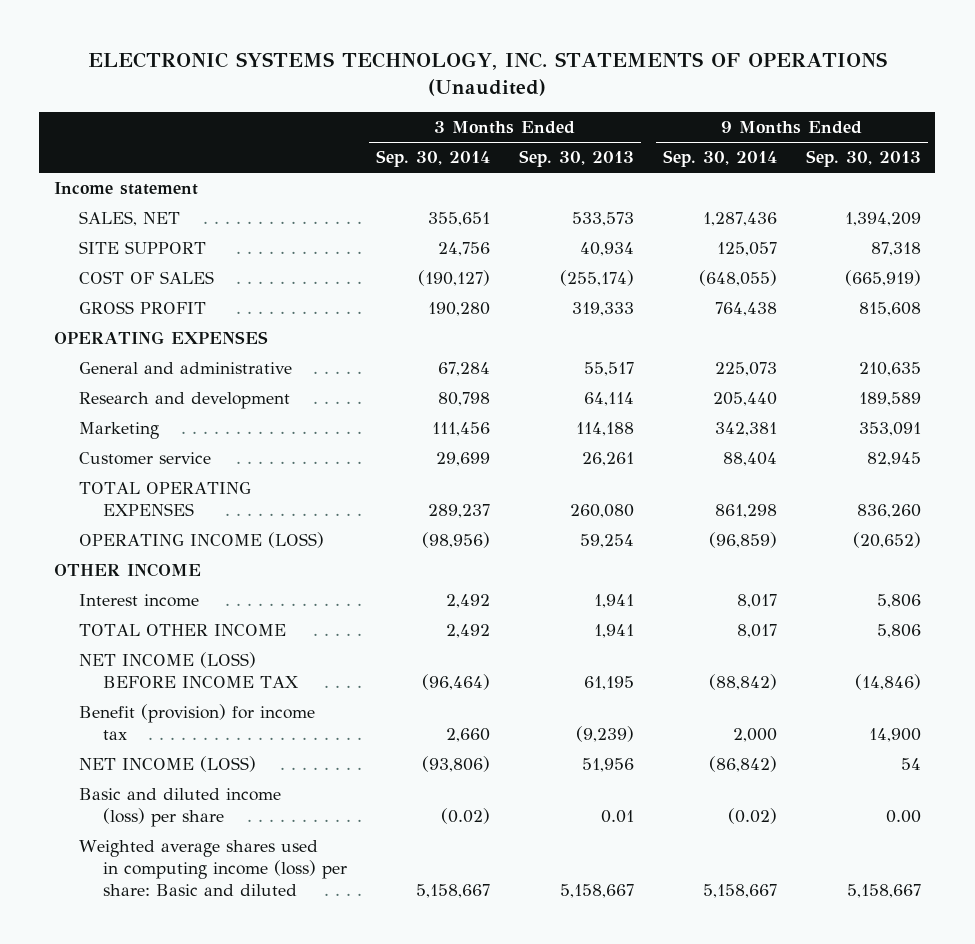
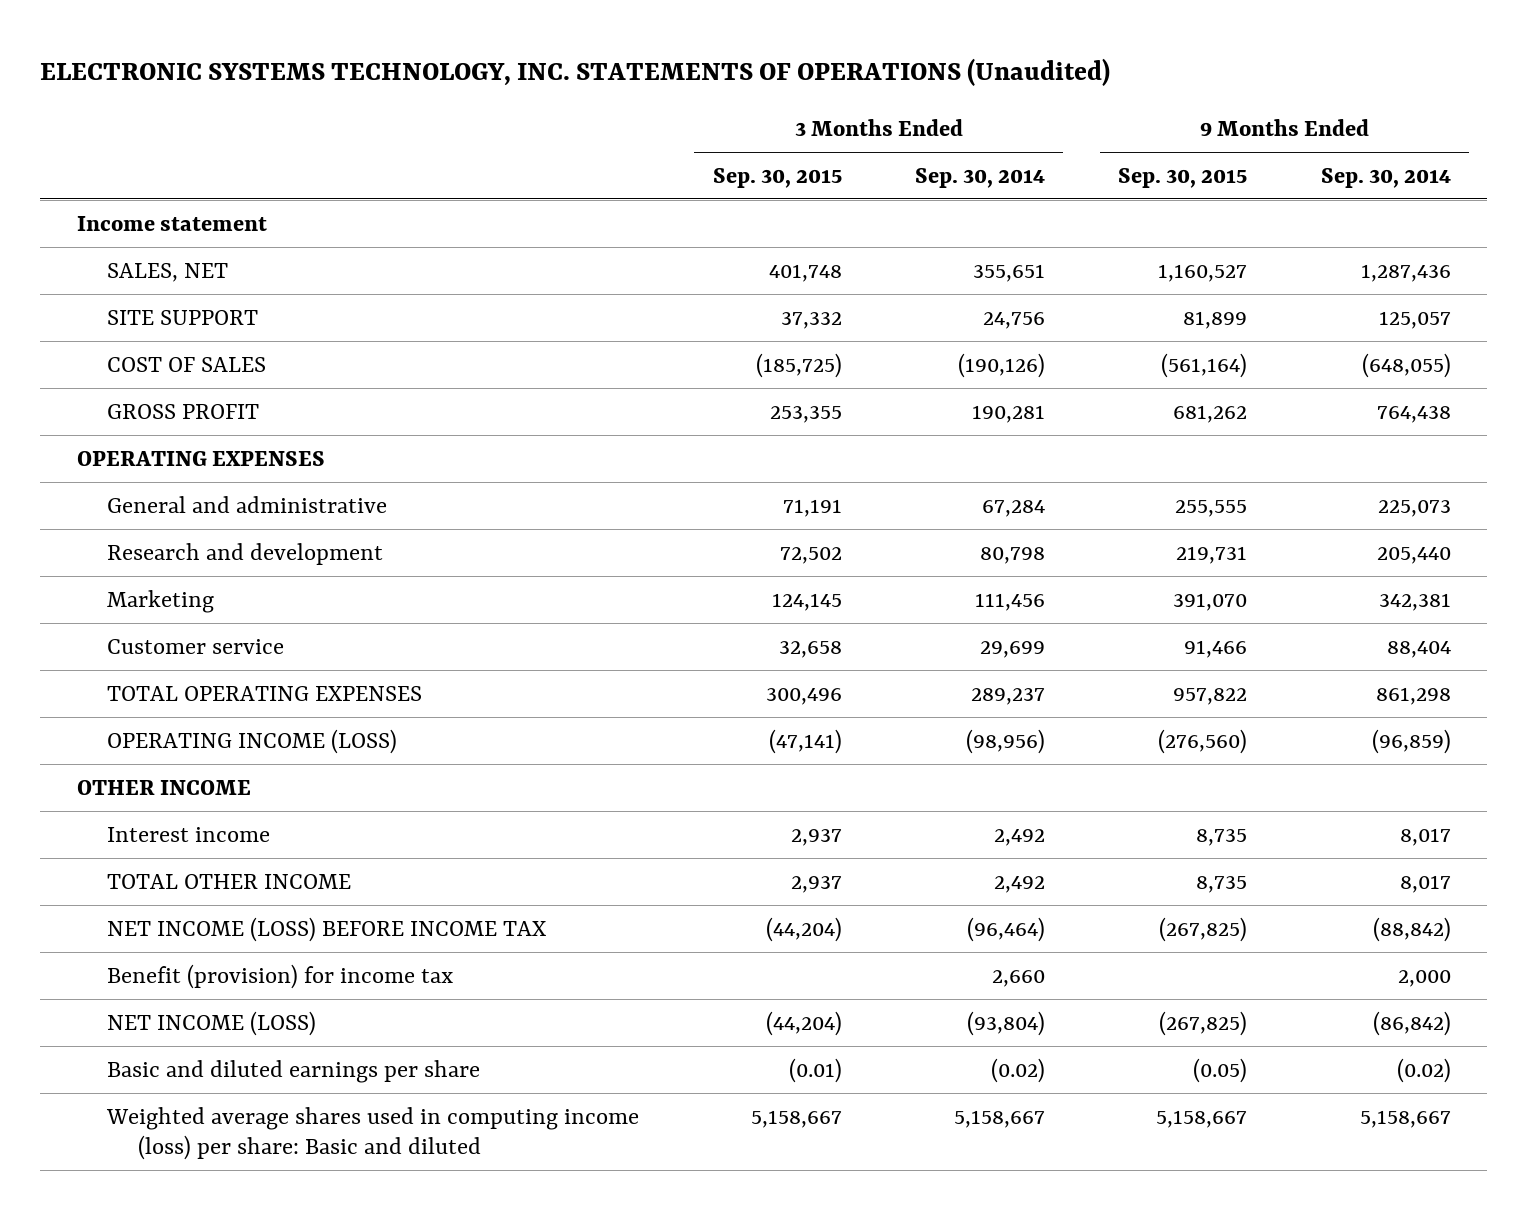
[519,150,635,168] Sep. 30, 2013 -> none
[805,150,921,168] Sep. 30, 2013 -> none
none -> [712,167,842,188] Sep. 30, 2015
none -> [1118,167,1248,188] Sep. 30, 2015
[418,270,491,287] (190,127) -> [958,352,1046,378] (190,126)
[428,302,491,317] 190,280 -> [972,404,1046,423] 190,281
[422,756,491,773] (93,806) -> [967,1010,1046,1036] (93,804)
[78,788,281,828] Basic and diluted income (loss) per share -> [107,1059,481,1083] Basic and diluted earnings per share

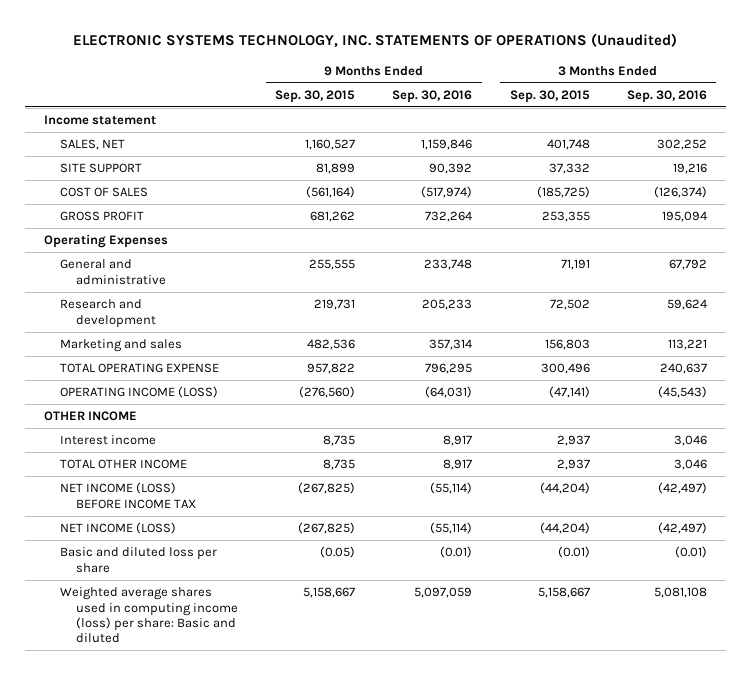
[915,167,1046,188] Sep. 30, 2014 -> none
[1320,167,1451,188] Sep. 30, 2014 -> none
none -> [392,89,473,103] Sep. 30, 2016
none -> [627,89,708,103] Sep. 30, 2016
[77,450,326,466] OPERATING EXPENSES -> [43,234,168,249] Operating Expenses
[107,638,285,654] Customer service -> none
[107,589,215,613] Marketing -> [59,339,182,353] Marketing and sales
[771,592,842,611] 124,145 -> [544,339,590,351] 156,803
[1173,592,1248,611] 391,070 -> [307,339,356,351] 482,536
[107,685,423,701] TOTAL OPERATING EXPENSES -> [59,363,219,374] TOTAL OPERATING EXPENSE
[107,963,454,989] Benefit (provision) for income tax -> none
[107,1059,481,1083] Basic and diluted earnings per share -> [59,547,217,573] Basic and diluted loss per share

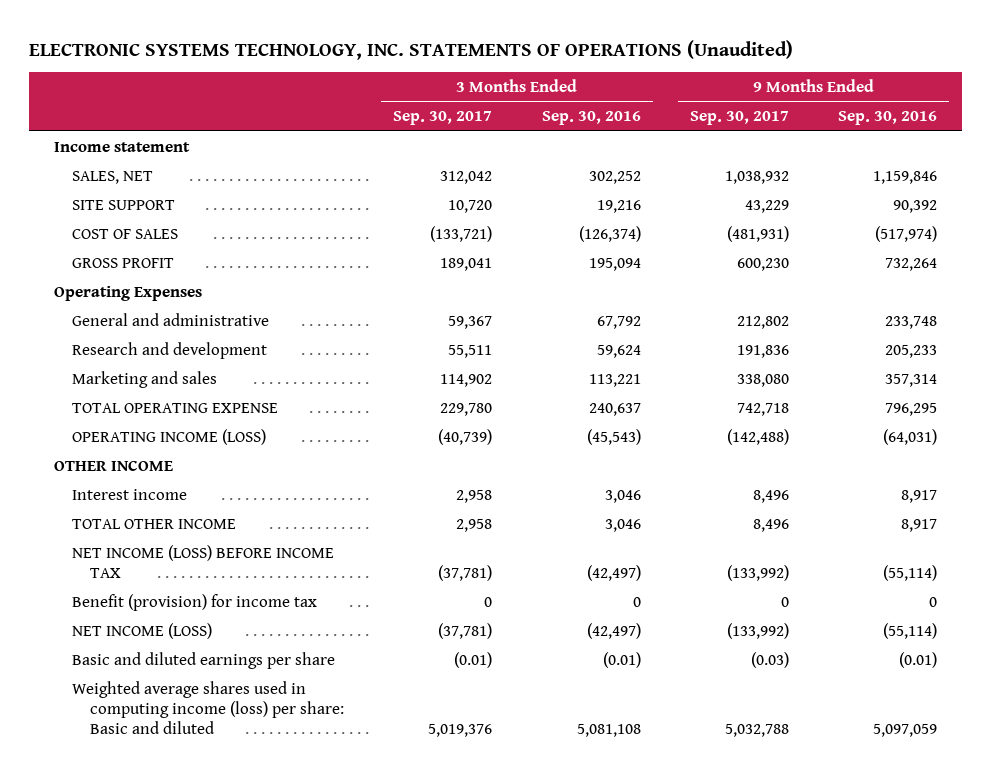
[275,89,356,103] Sep. 30, 2015 -> none
[509,89,590,103] Sep. 30, 2015 -> none
none -> [393,111,493,126] Sep. 30, 2017
none -> [689,111,789,126] Sep. 30, 2017
none -> [72,593,318,611] Benefit (provision) for income tax
[59,547,217,573] Basic and diluted loss per share -> [72,651,336,669] Basic and diluted earnings per share

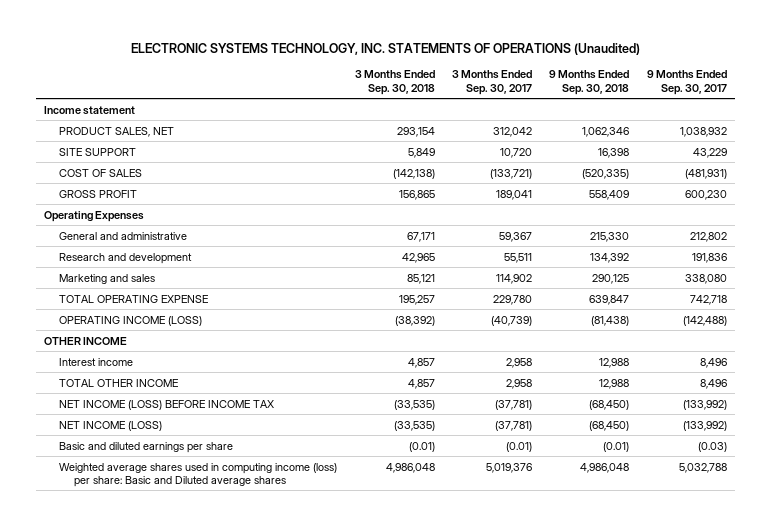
[541,111,641,126] Sep. 30, 2016 -> none
[838,111,938,126] Sep. 30, 2016 -> none
none -> [354,70,435,95] 3 Months Ended Sep. 30, 2018
none -> [549,70,630,95] 9 Months Ended Sep. 30, 2018
[72,170,154,184] SALES, NET -> [59,126,175,137] PRODUCT SALES, NET
[72,593,318,611] Benefit (provision) for income tax -> none
[72,680,345,735] Weighted average shares used in computing income (loss) per share: Basic and diluted -> [59,462,338,487] Weighted average shares used in computing income (loss) per share: Basic and Diluted average shares

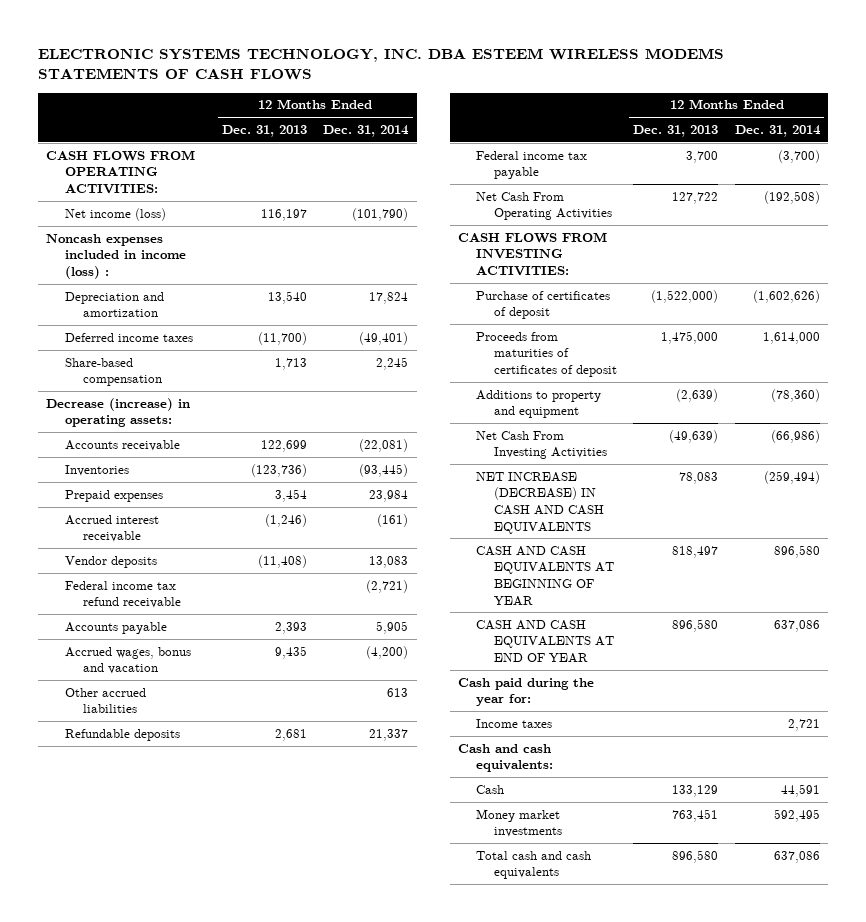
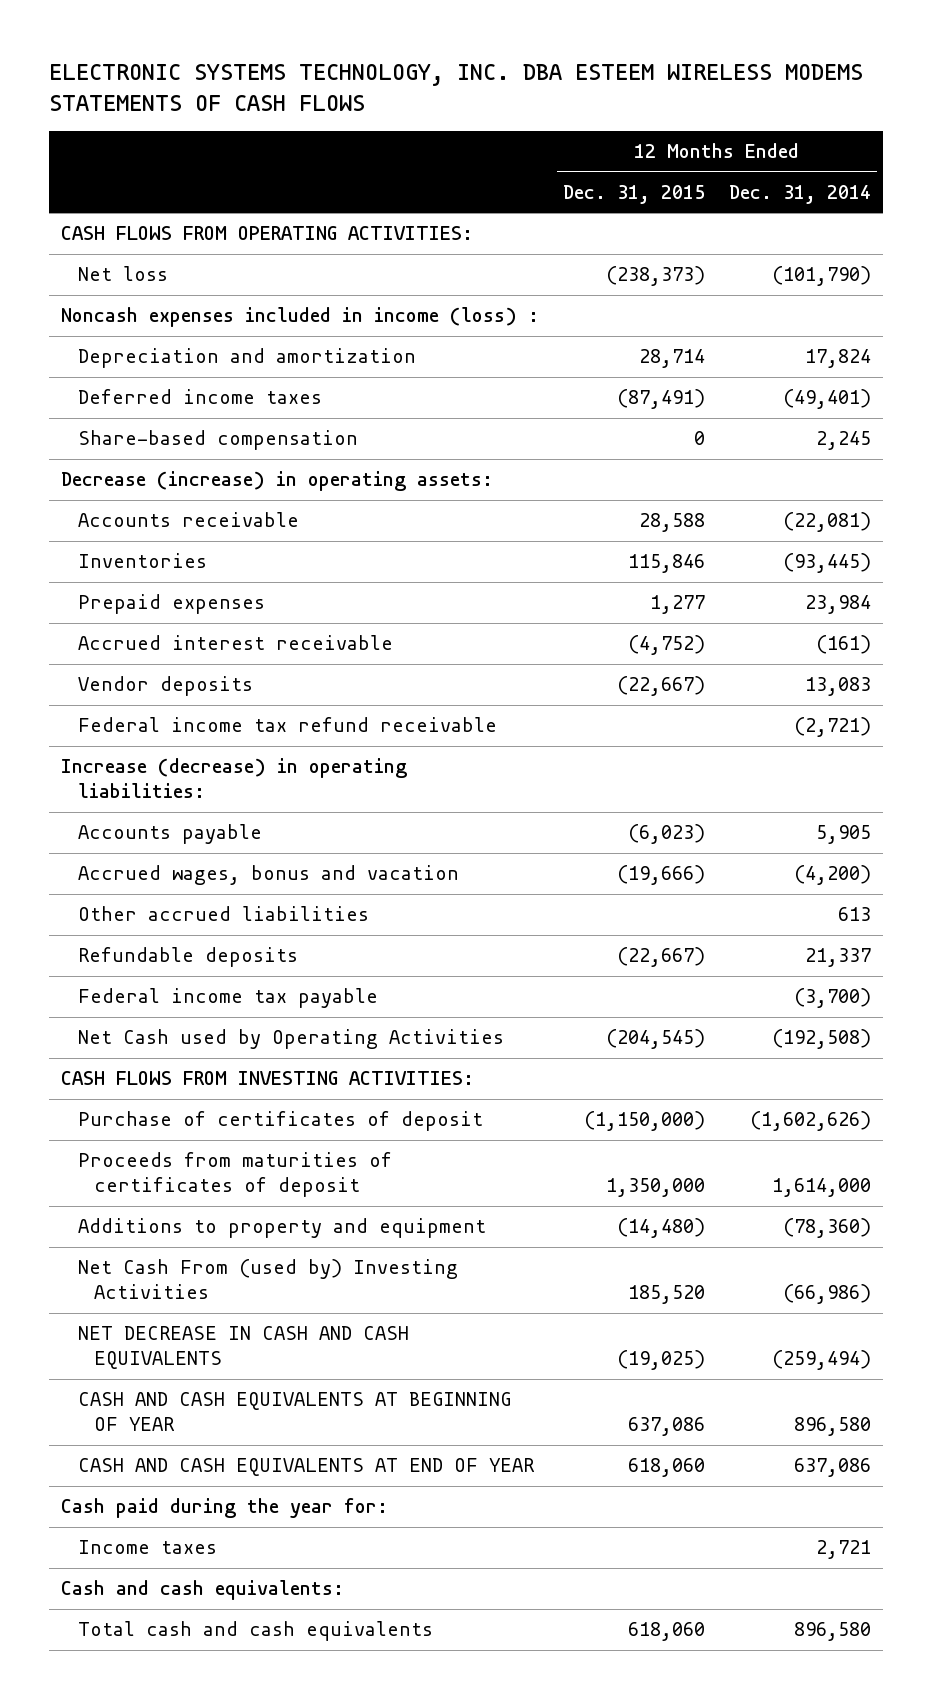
[222,124,308,137] Dec. 31, 2013 -> none
none -> [562,184,705,204] Dec. 31, 2015
[64,207,166,221] Net income (loss) -> [77,266,168,282] Net loss
none -> [60,758,407,799] Increase (decrease) in operating liabilities:
[475,191,613,221] Net Cash From Operating Activities -> [77,1029,504,1050] Net Cash used by Operating Activities
[475,430,608,460] Net Cash From Investing Activities -> [77,1259,458,1300] Net Cash From (used by) Investing Activities
[475,471,605,534] NET INCREASE (DECREASE) IN CASH AND CASH EQUIVALENTS -> [77,1326,409,1370] NET DECREASE IN CASH AND CASH EQUIVALENTS
[475,784,504,794] Cash -> none
[475,808,563,838] Money market investments -> none
[773,850,820,863] 637,086 -> [793,1622,871,1642] 896,580

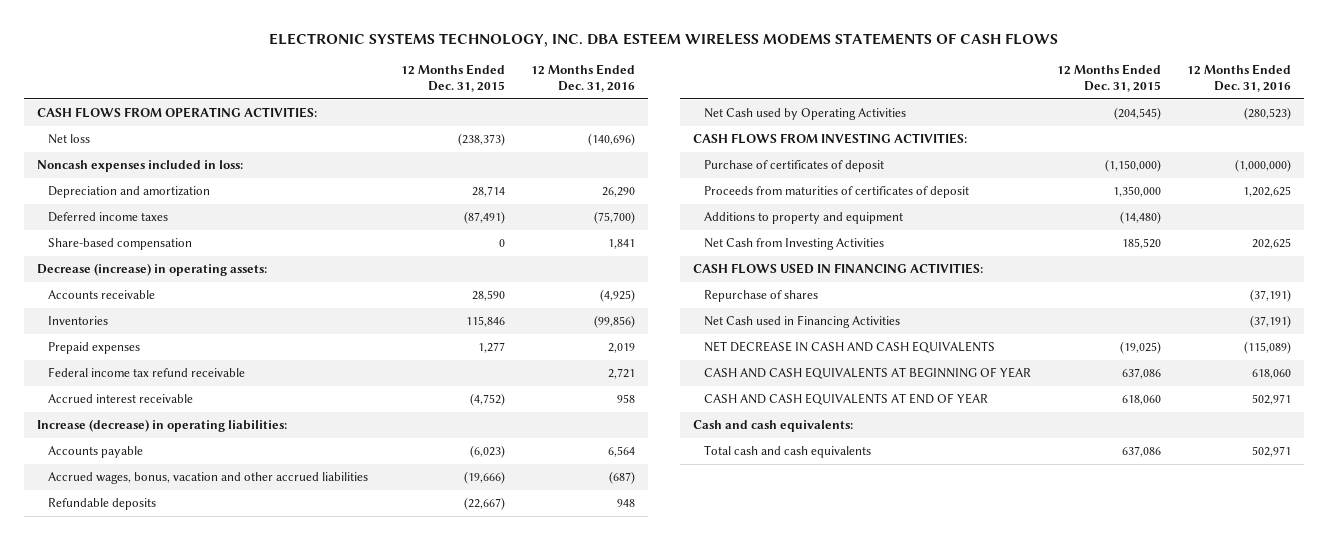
[728,184,871,204] Dec. 31, 2014 -> none
none -> [530,64,635,92] 12 Months Ended Dec. 31, 2016
[60,307,539,328] Noncash expenses included in income (loss) : -> [36,160,243,173] Noncash expenses included in loss:
[638,513,705,533] 28,588 -> [471,290,505,302] 28,590
[77,676,253,697] Vendor deposits -> none
[77,635,393,651] Accrued interest receivable -> [48,394,194,404] Accrued interest receivable
[77,906,369,922] Other accrued liabilities -> none
[77,865,459,886] Accrued wages, bonus and vacation -> [48,472,369,485] Accrued wages, bonus, vacation and other accrued liabilities
[77,988,378,1009] Federal income tax payable -> none
[77,1259,458,1300] Net Cash From (used by) Investing Activities -> [704,238,885,251] Net Cash from Investing Activities
none -> [693,263,984,275] CASH FLOWS USED IN FINANCING ACTIVITIES:
none -> [704,290,819,303] Repurchase of shares
none -> [704,315,901,329] Net Cash used in Financing Activities
[60,1498,388,1519] Cash paid during the year for: -> none
[77,1540,217,1555] Income taxes -> none
[627,1622,705,1642] 618,060 -> [1122,446,1162,458] 637,086

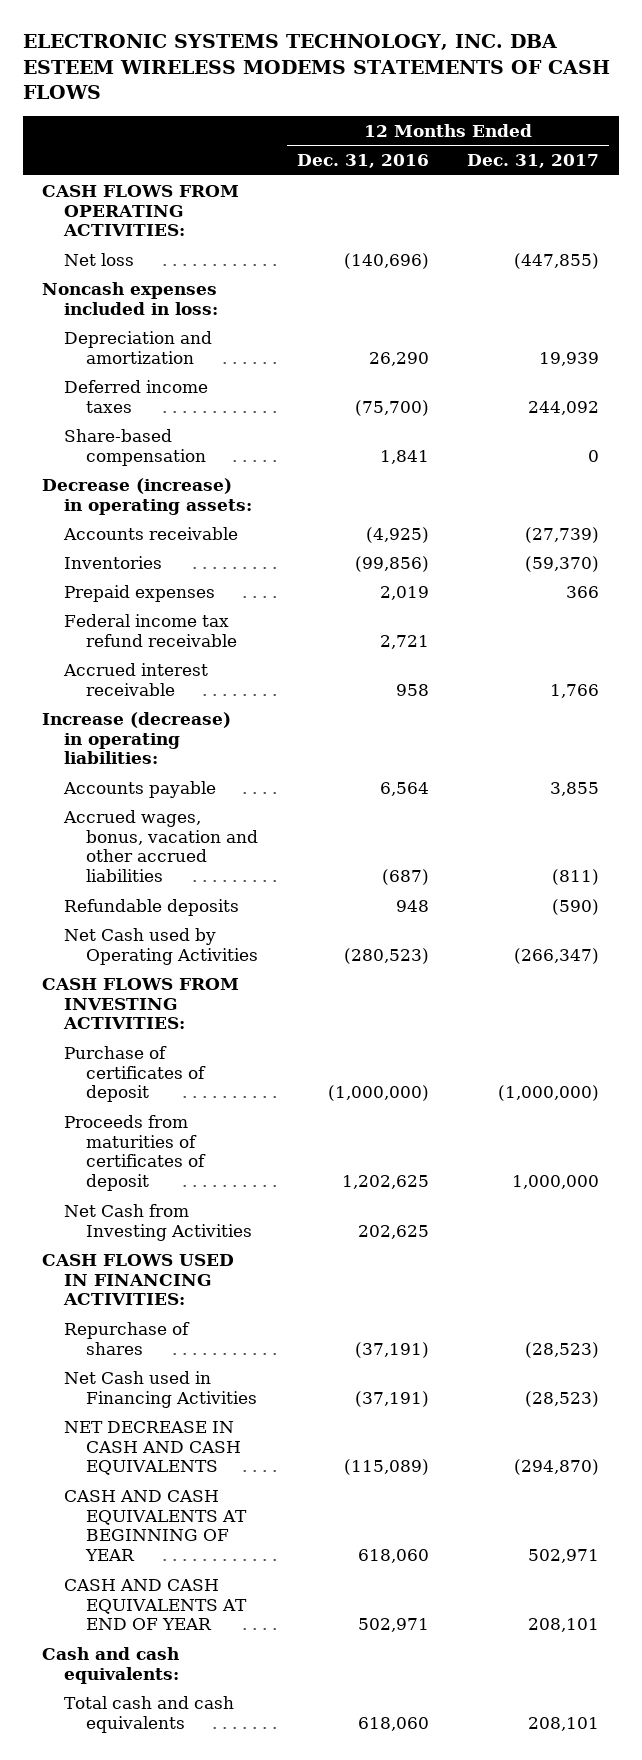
[400,64,505,92] 12 Months Ended Dec. 31, 2015 -> none
none -> [467,154,600,169] Dec. 31, 2017
[704,212,904,225] Additions to property and equipment -> none
[1251,446,1291,458] 502,971 -> [357,1716,429,1731] 618,060

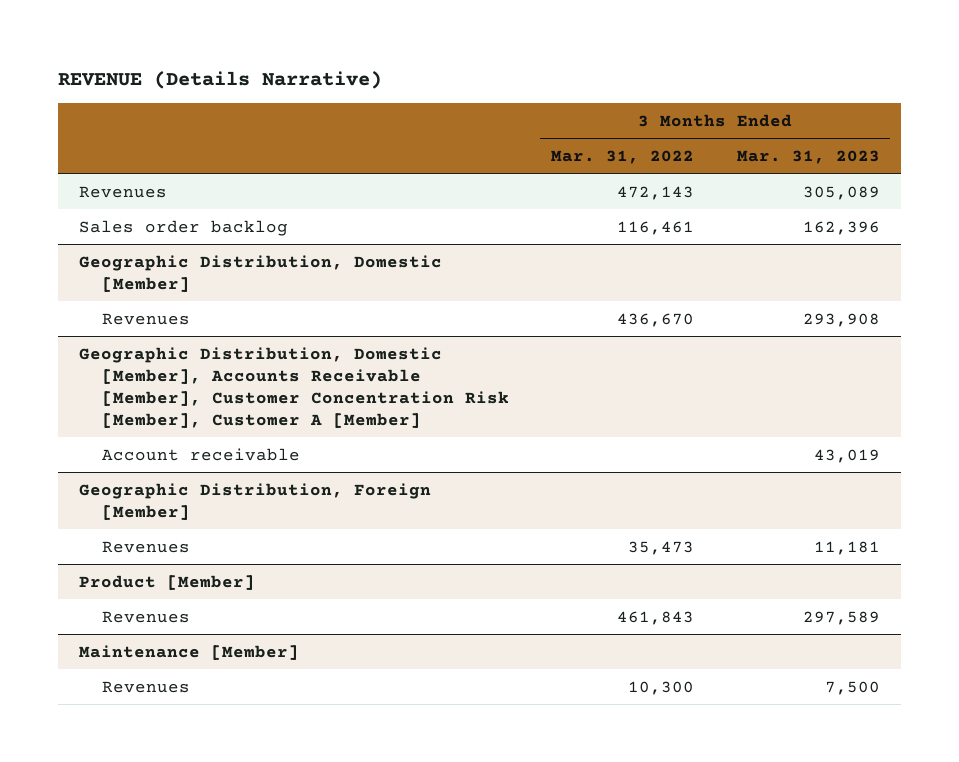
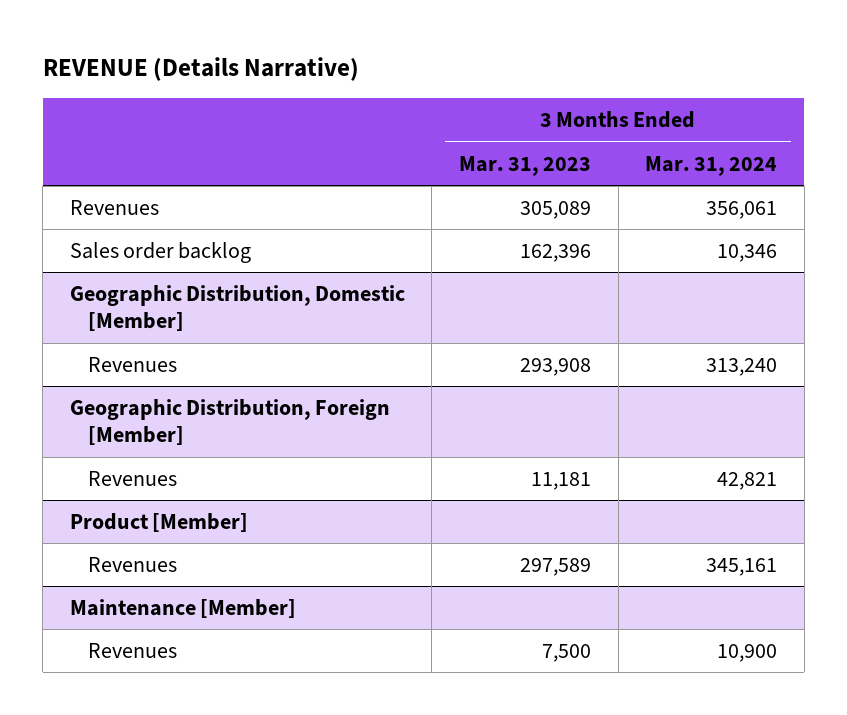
[551,149,695,164] Mar. 31, 2022 -> none
none -> [645,155,778,176] Mar. 31, 2024
[79,346,509,429] Geographic Distribution, Domestic [Member], Accounts Receivable [Member], Customer Concentration Risk [Member], Customer A [Member] -> none
[101,447,300,461] Account receivable -> none

